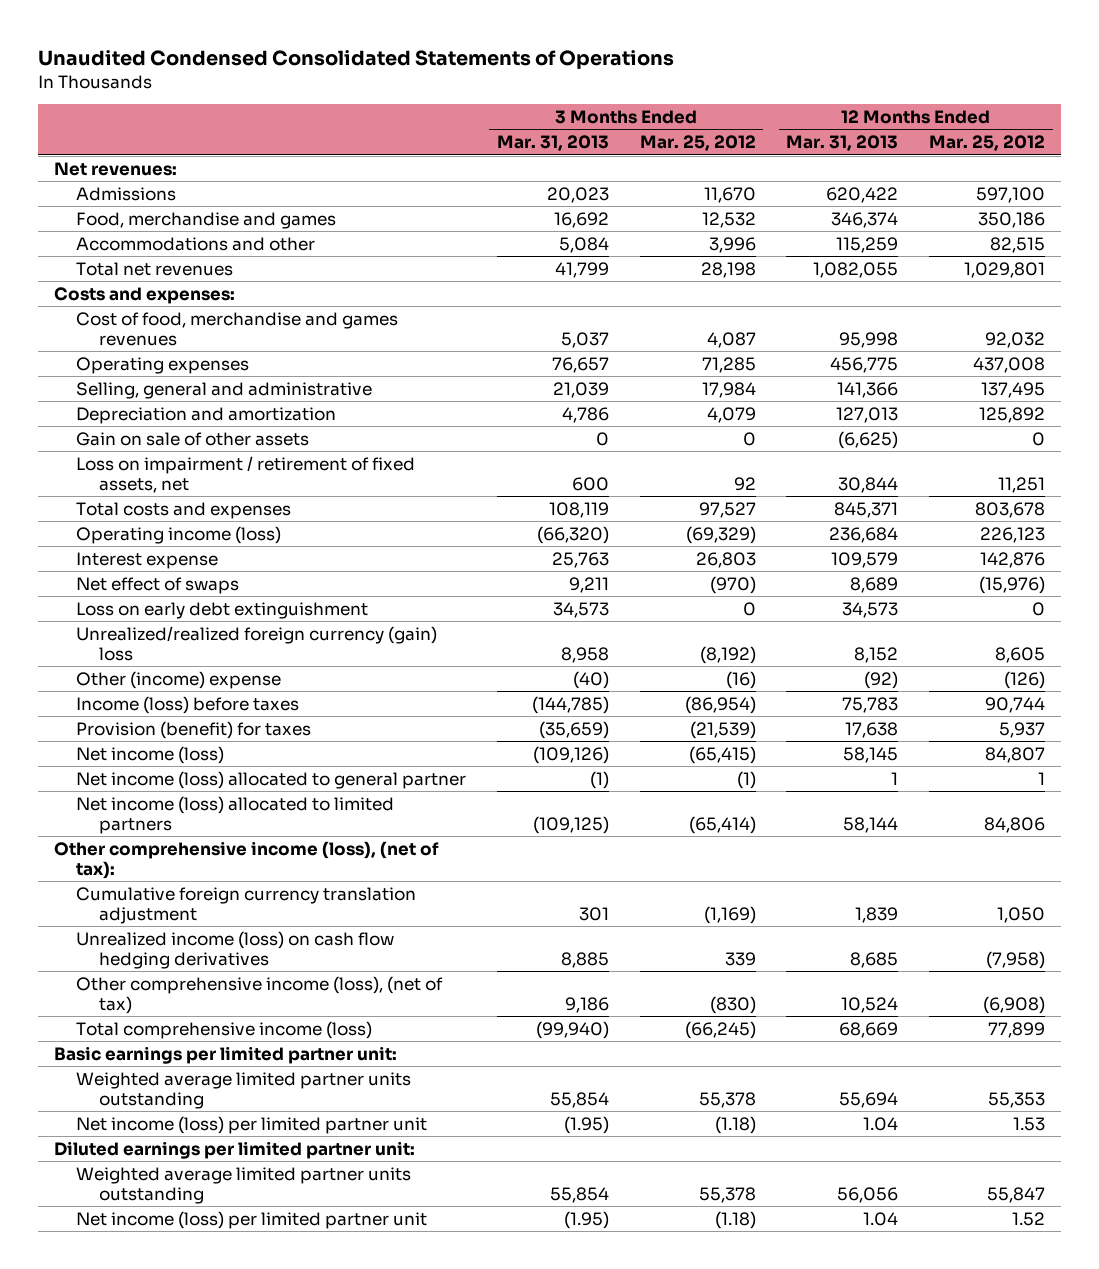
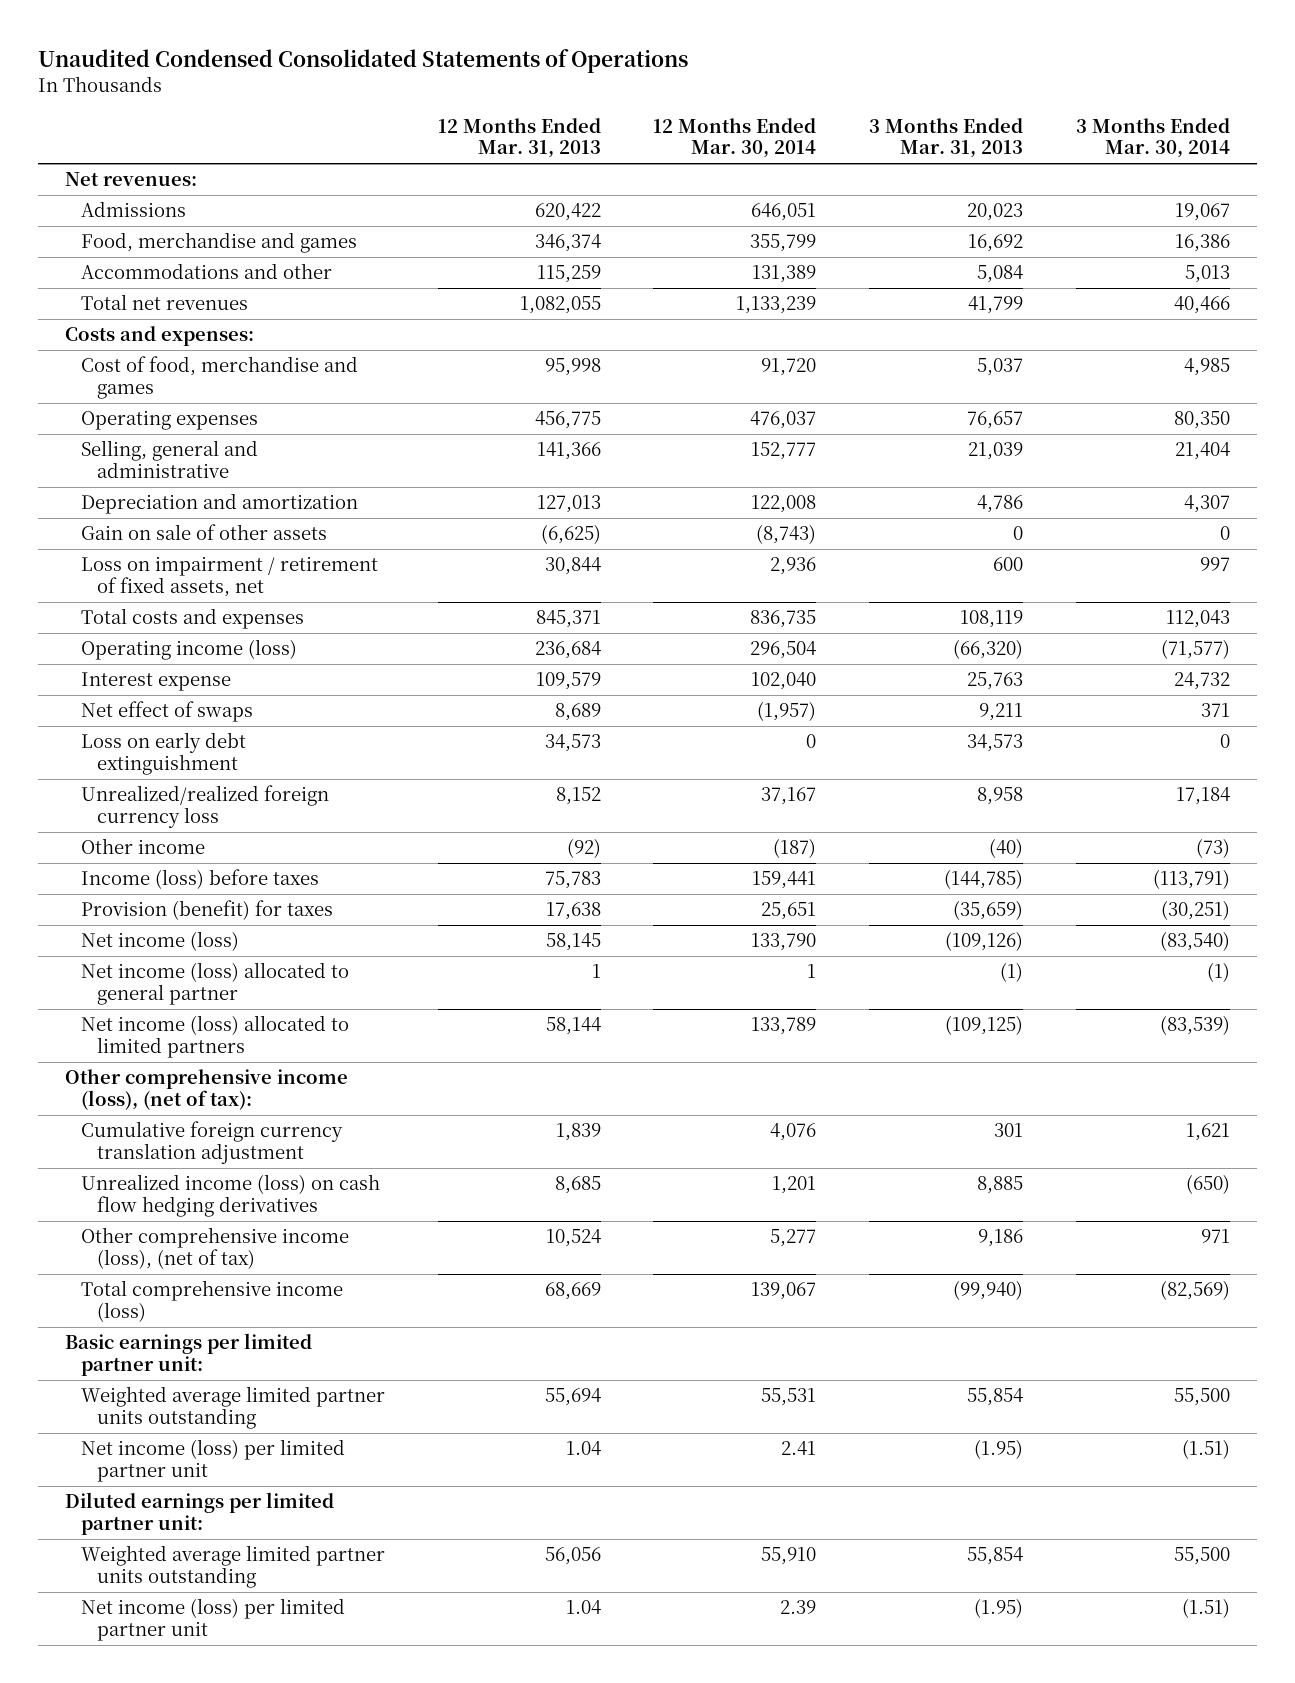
[639,135,756,152] Mar. 25, 2012 -> none
[929,135,1046,152] Mar. 25, 2012 -> none
none -> [653,117,817,159] 12 Months Ended Mar. 30, 2014
none -> [1076,117,1231,159] 3 Months Ended Mar. 30, 2014
[76,311,399,346] Cost of food, merchandise and games revenues -> [80,356,358,400] Cost of food, merchandise and games
[76,625,438,661] Unrealized/realized foreign currency (gain) loss -> [80,785,329,829] Unrealized/realized foreign currency loss
[76,670,282,689] Other (income) expense -> [80,838,205,855] Other income

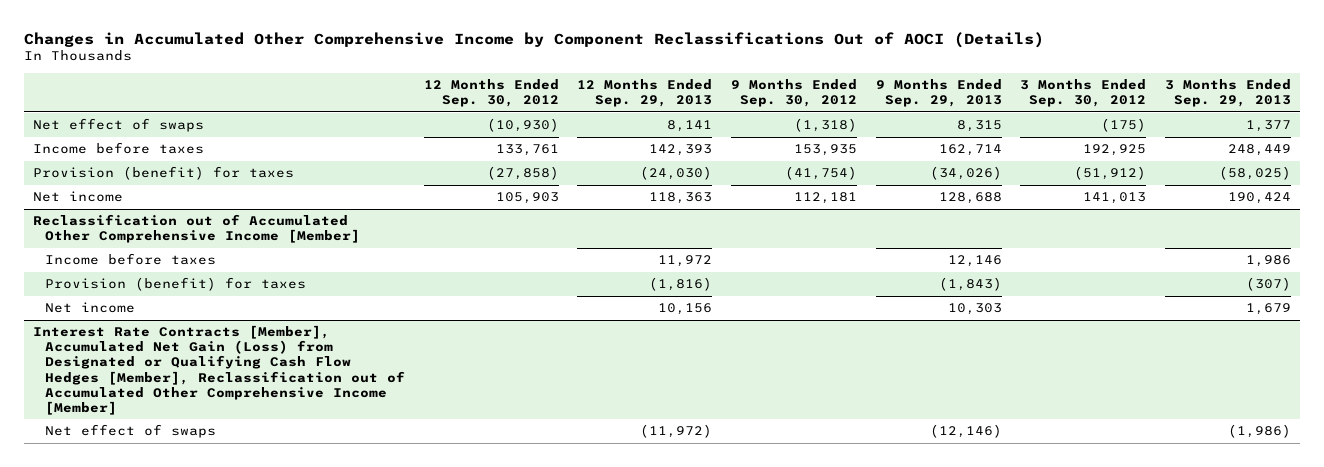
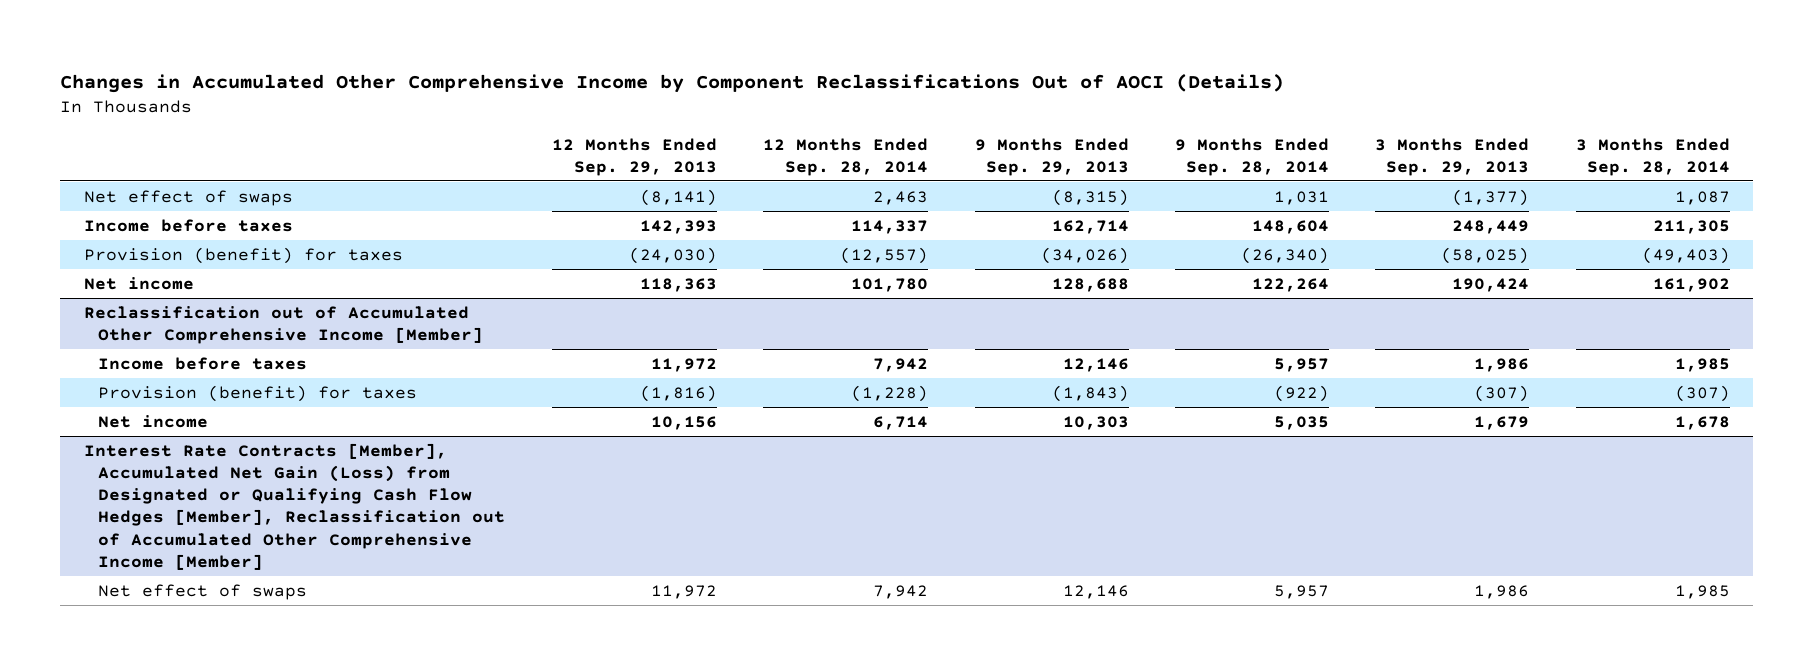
[423,79,559,108] 12 Months Ended Sep. 30, 2012 -> none
[730,79,857,108] 9 Months Ended Sep. 30, 2012 -> none
[1020,79,1147,108] 3 Months Ended Sep. 30, 2012 -> none
none -> [763,137,929,176] 12 Months Ended Sep. 28, 2014
none -> [1174,137,1329,176] 9 Months Ended Sep. 28, 2014
none -> [1575,137,1730,176] 3 Months Ended Sep. 28, 2014
[667,120,713,133] 8,141 -> [639,188,717,206] (8,141)
[956,120,1002,133] 8,315 -> [1051,188,1129,206] (8,315)
[1245,120,1291,133] 1,377 -> [1452,188,1530,206] (1,377)
[640,424,713,439] (11,972) -> [650,584,717,599] 11,972
[929,424,1002,439] (12,146) -> [1062,584,1129,599] 12,146
[1227,424,1291,439] (1,986) -> [1474,584,1530,599] 1,986

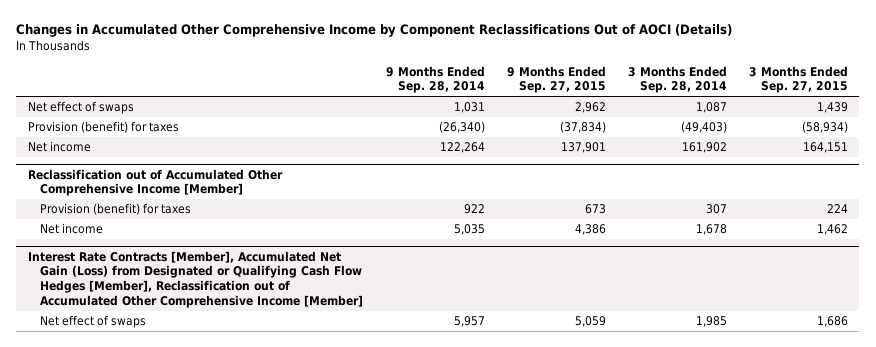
[551,137,717,176] 12 Months Ended Sep. 29, 2013 -> none
[763,137,929,176] 12 Months Ended Sep. 28, 2014 -> none
[974,137,1129,176] 9 Months Ended Sep. 29, 2013 -> none
[1375,137,1530,176] 3 Months Ended Sep. 29, 2013 -> none
none -> [506,65,606,94] 9 Months Ended Sep. 27, 2015
none -> [749,65,849,94] 3 Months Ended Sep. 27, 2015
[83,218,293,232] Income before taxes -> none
[98,356,308,370] Income before taxes -> none
[1273,384,1329,402] (922) -> [463,204,485,215] 922
[1674,384,1730,402] (307) -> [706,204,728,215] 307

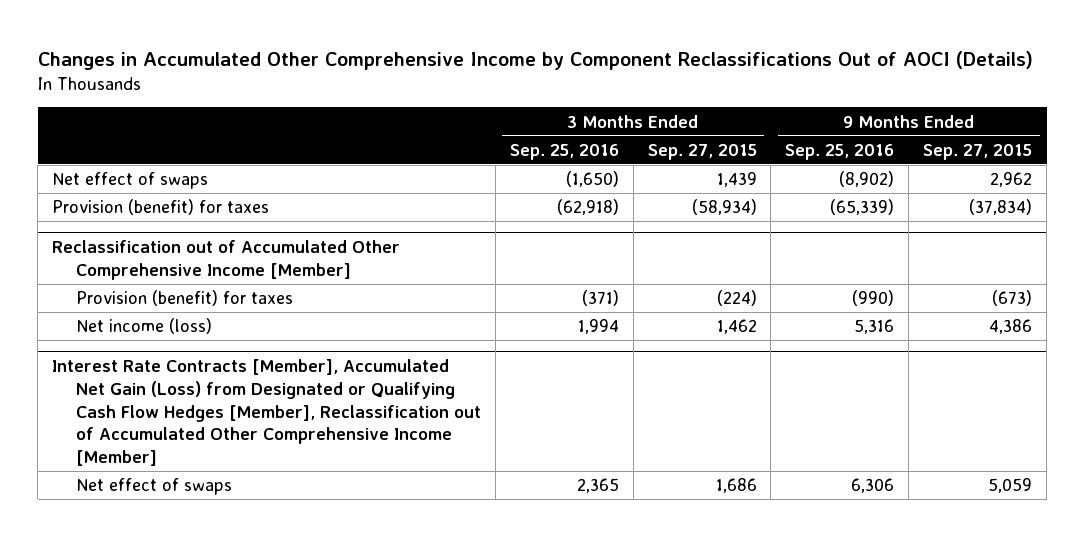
[385,65,485,94] 9 Months Ended Sep. 28, 2014 -> none
[628,65,728,94] 3 Months Ended Sep. 28, 2014 -> none
none -> [509,143,619,160] Sep. 25, 2016
none -> [785,143,895,160] Sep. 25, 2016
[27,141,91,153] Net income -> none
[584,204,606,215] 673 -> [992,290,1033,307] (673)
[827,204,849,214] 224 -> [716,290,757,307] (224)
[40,223,104,235] Net income -> [75,318,212,335] Net income (loss)

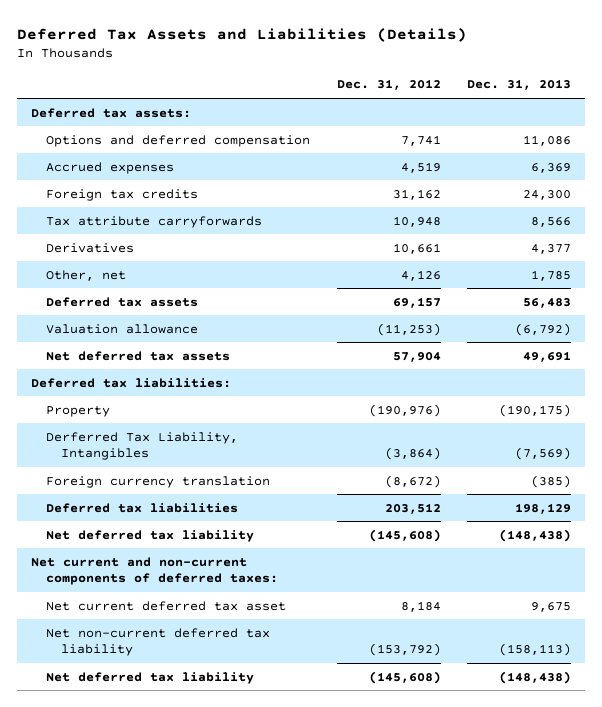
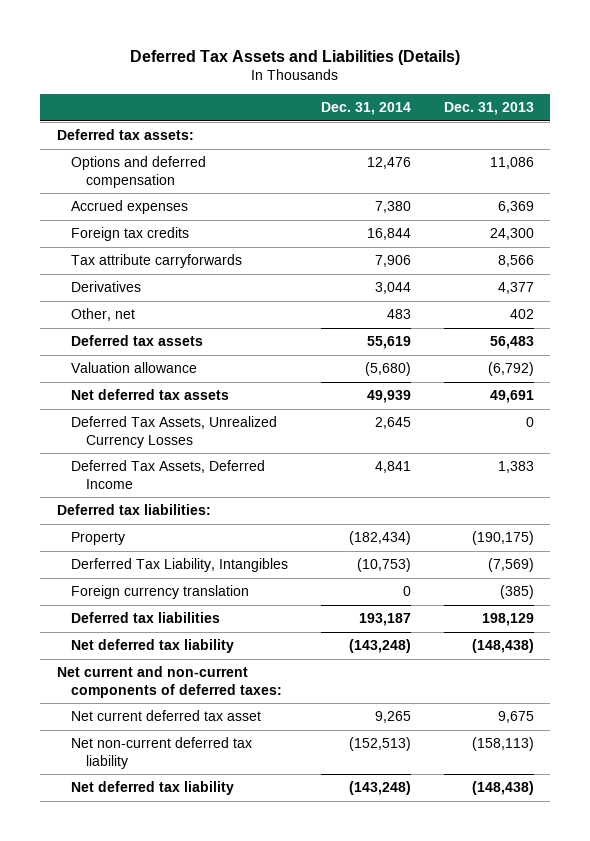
[336,79,441,91] Dec. 31, 2012 -> none
none -> [320,102,411,116] Dec. 31, 2014
[531,269,572,281] 1,785 -> [509,309,534,320] 402
none -> [71,416,278,448] Deferred Tax Assets, Unrealized Currency Losses
none -> [71,460,266,489] Deferred Tax Assets, Deferred Income

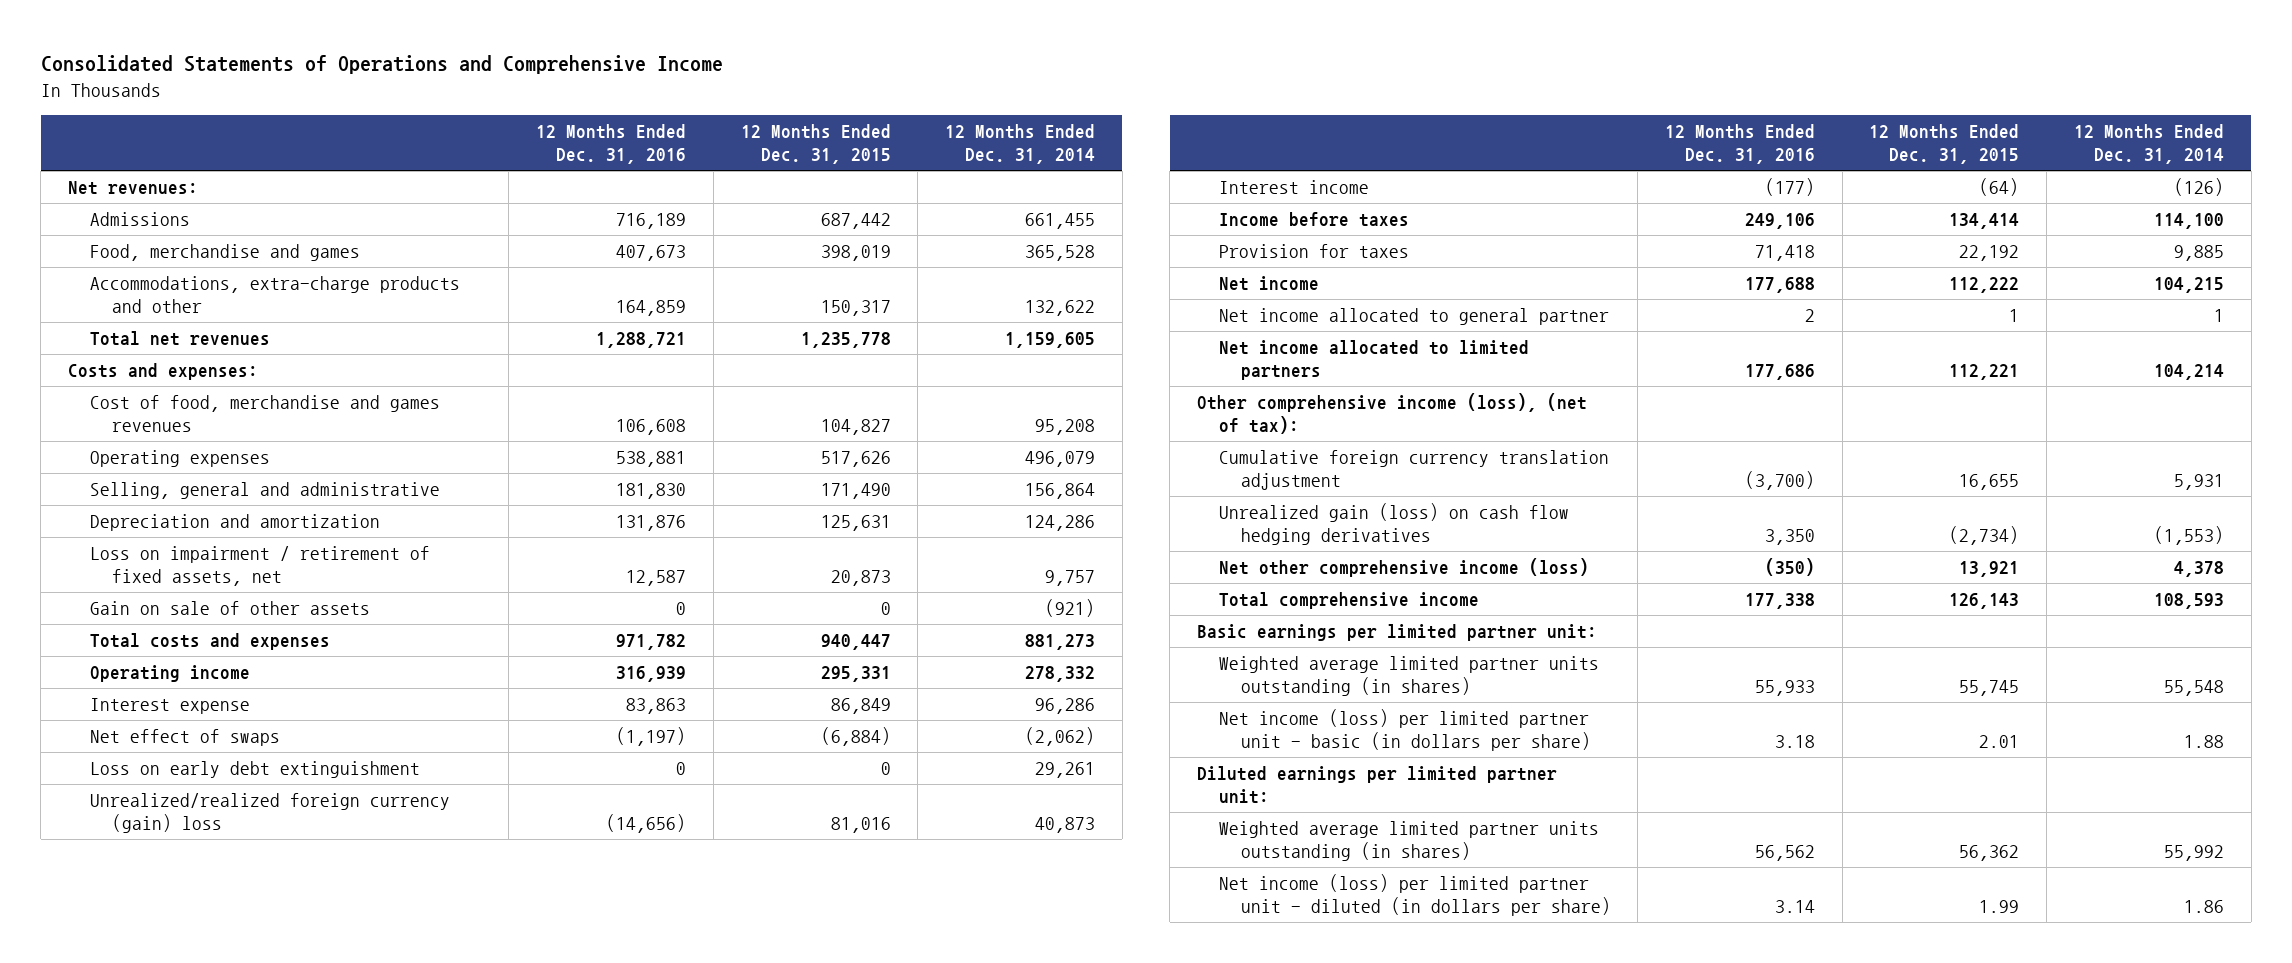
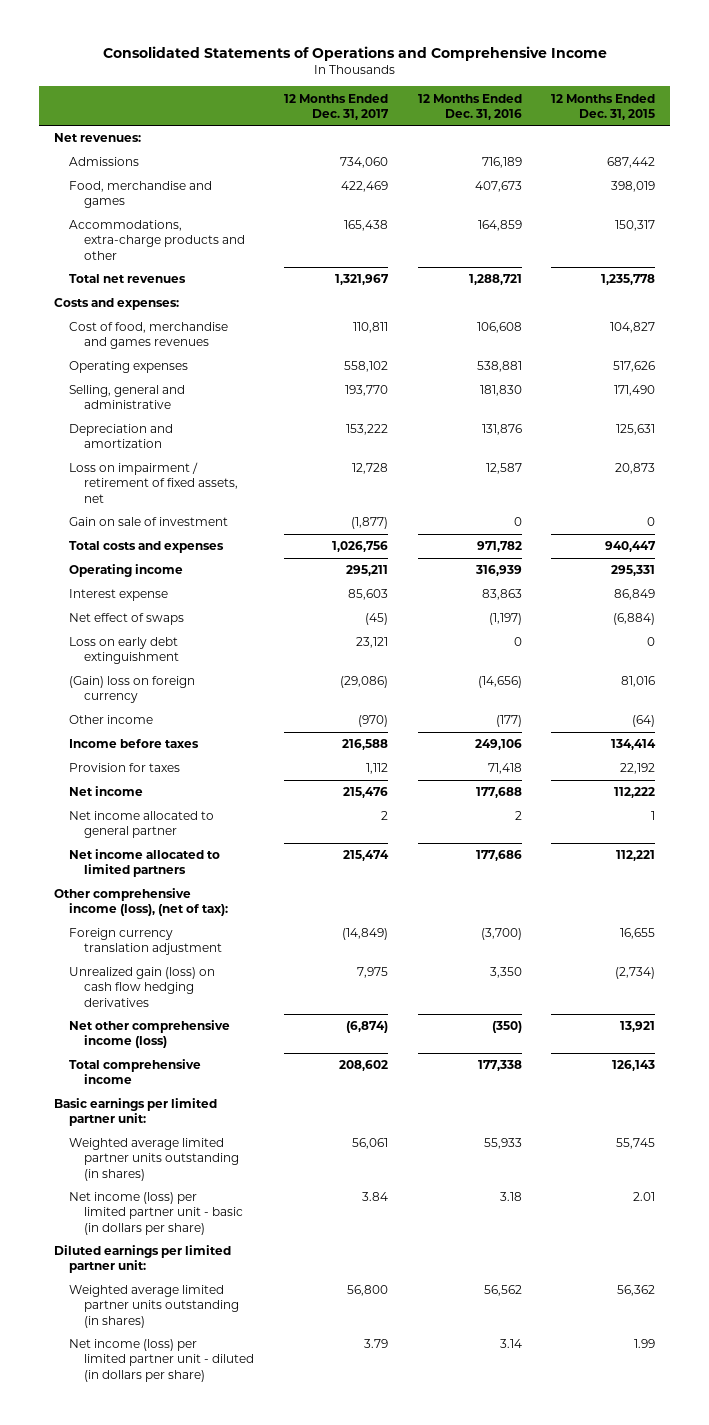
[945,124,1096,165] 12 Months Ended Dec. 31, 2014 -> none
none -> [283,93,389,120] 12 Months Ended Dec. 31, 2017
[89,600,370,615] Gain on sale of other assets -> [68,517,228,527] Gain on sale of investment
[89,792,450,834] Unrealized/realized foreign currency (gain) loss -> [68,676,195,704] (Gain) loss on foreign currency
[1218,179,1369,194] Interest income -> [68,715,153,725] Other income
[1218,449,1609,491] Cumulative foreign currency translation adjustment -> [68,928,223,956] Foreign currency translation adjustment

